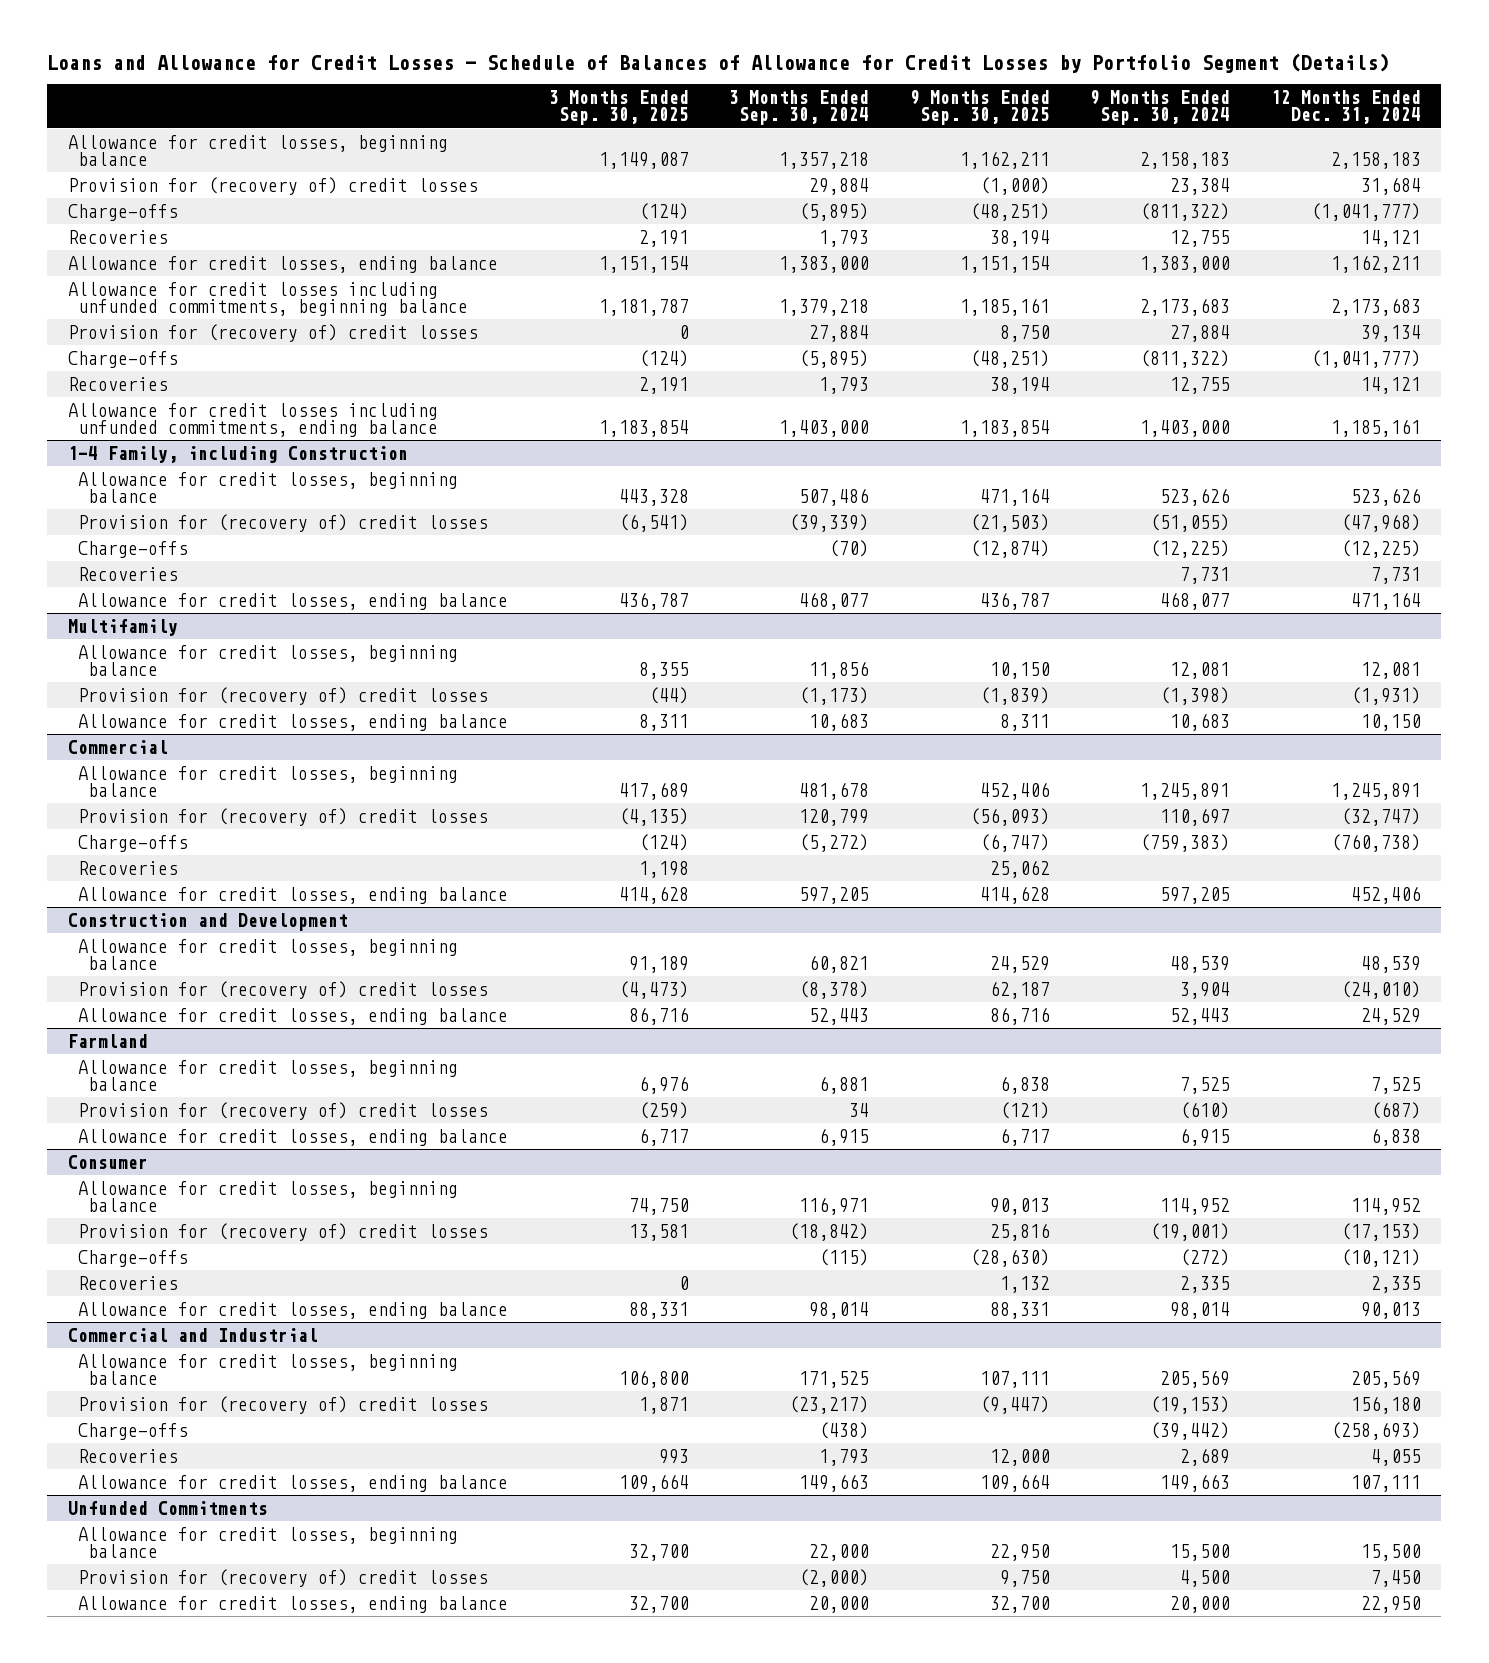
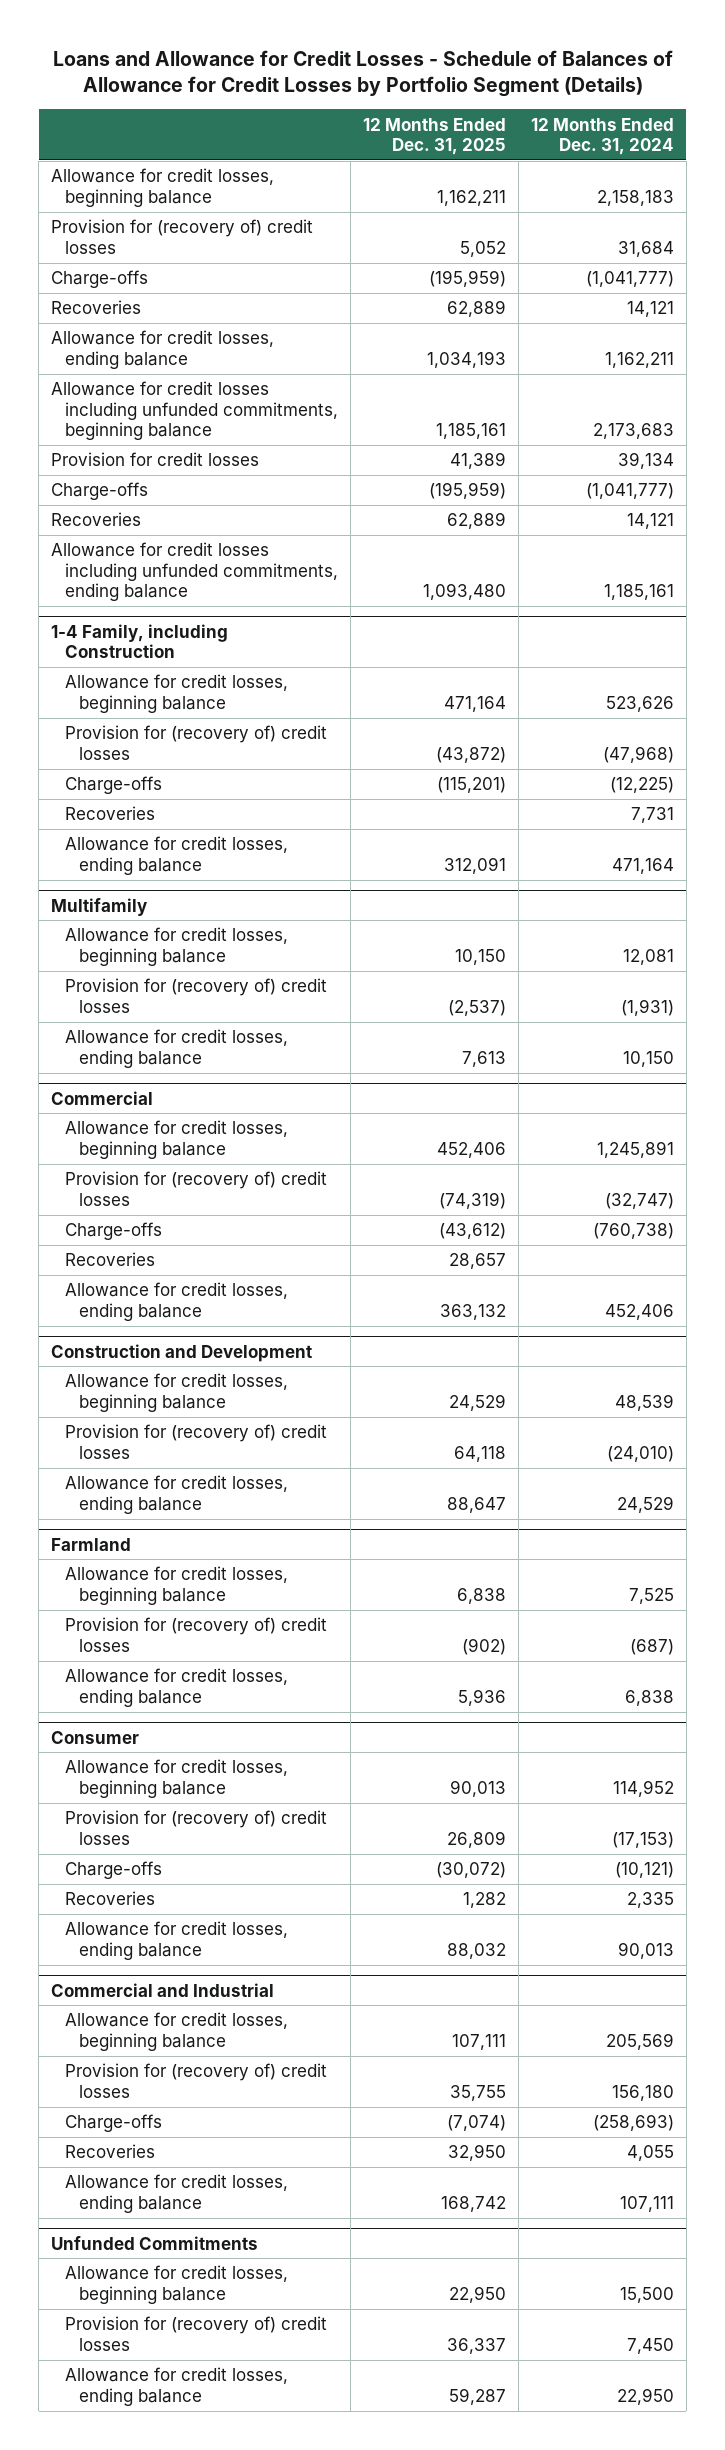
[548,89,689,126] 3 Months Ended Sep. 30, 2025 -> none
[729,89,870,126] 3 Months Ended Sep. 30, 2024 -> none
[909,89,1050,126] 9 Months Ended Sep. 30, 2025 -> none
[1090,89,1231,126] 9 Months Ended Sep. 30, 2024 -> none
none -> [362,117,506,156] 12 Months Ended Dec. 31, 2025
[67,323,478,342] Provision for (recovery of) credit losses -> [51,452,260,467] Provision for credit losses

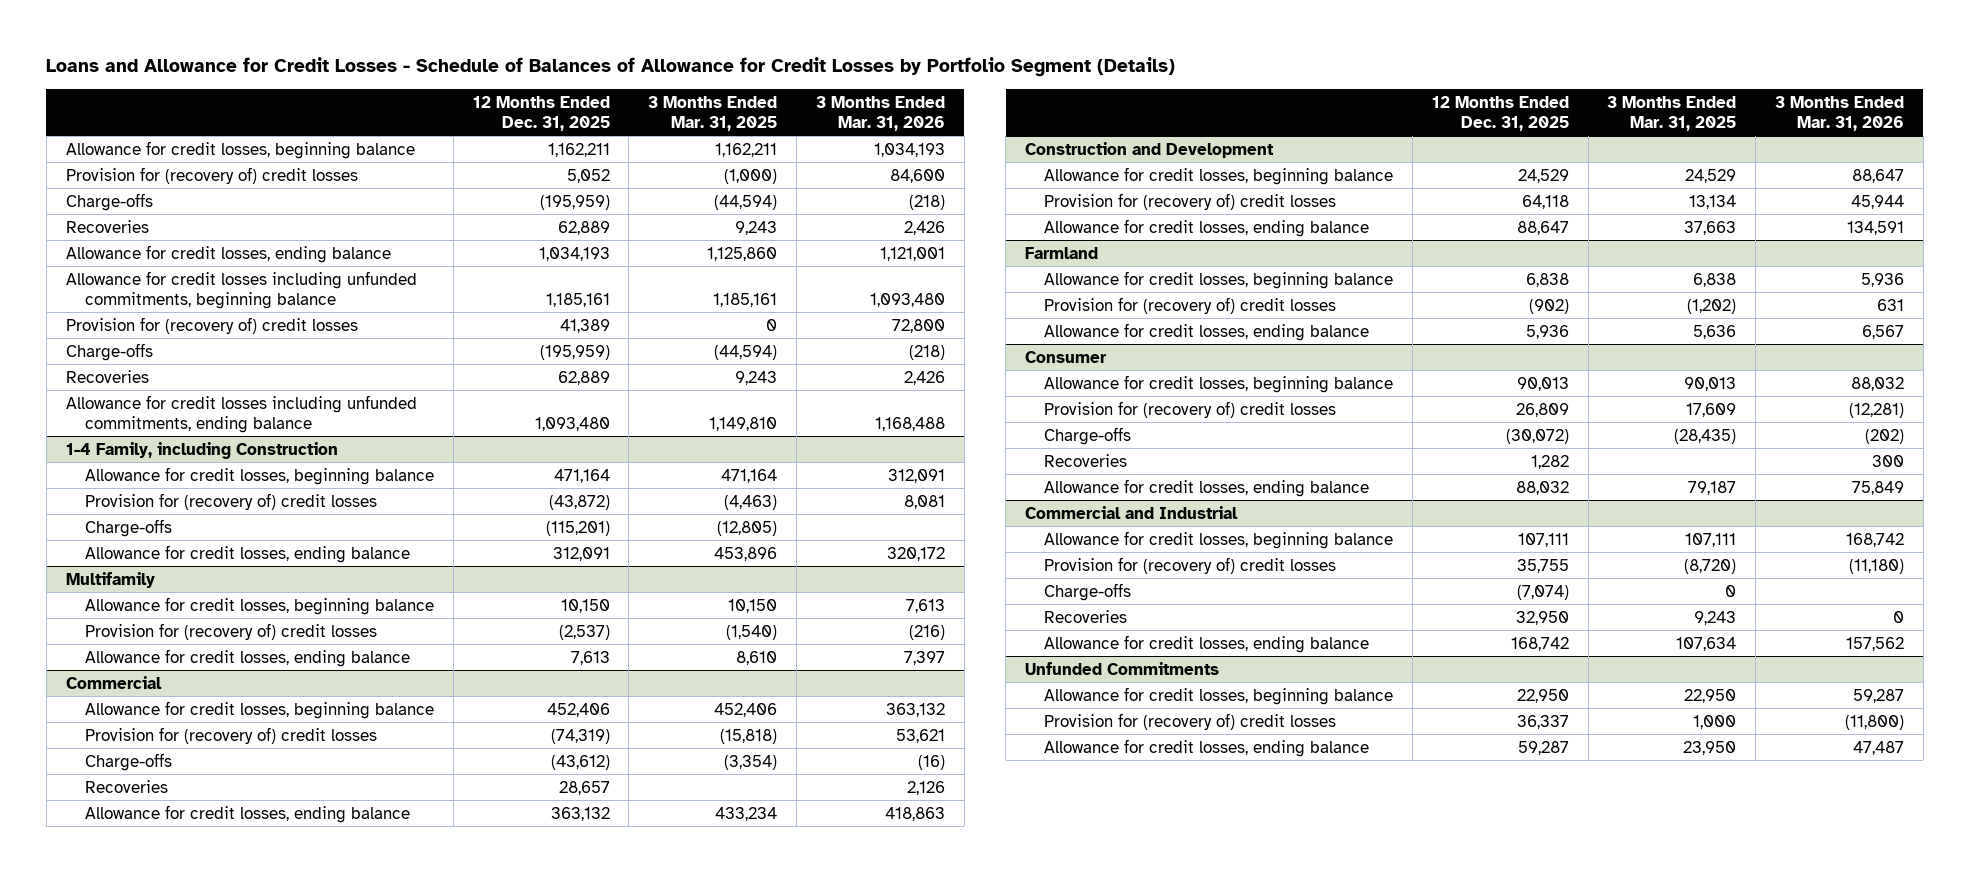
[530,117,674,156] 12 Months Ended Dec. 31, 2024 -> none
none -> [648,95,778,131] 3 Months Ended Mar. 31, 2025
none -> [815,95,945,131] 3 Months Ended Mar. 31, 2026
[51,452,260,467] Provision for credit losses -> [65,316,358,334] Provision for (recovery of) credit losses
[64,806,155,821] Recoveries -> none

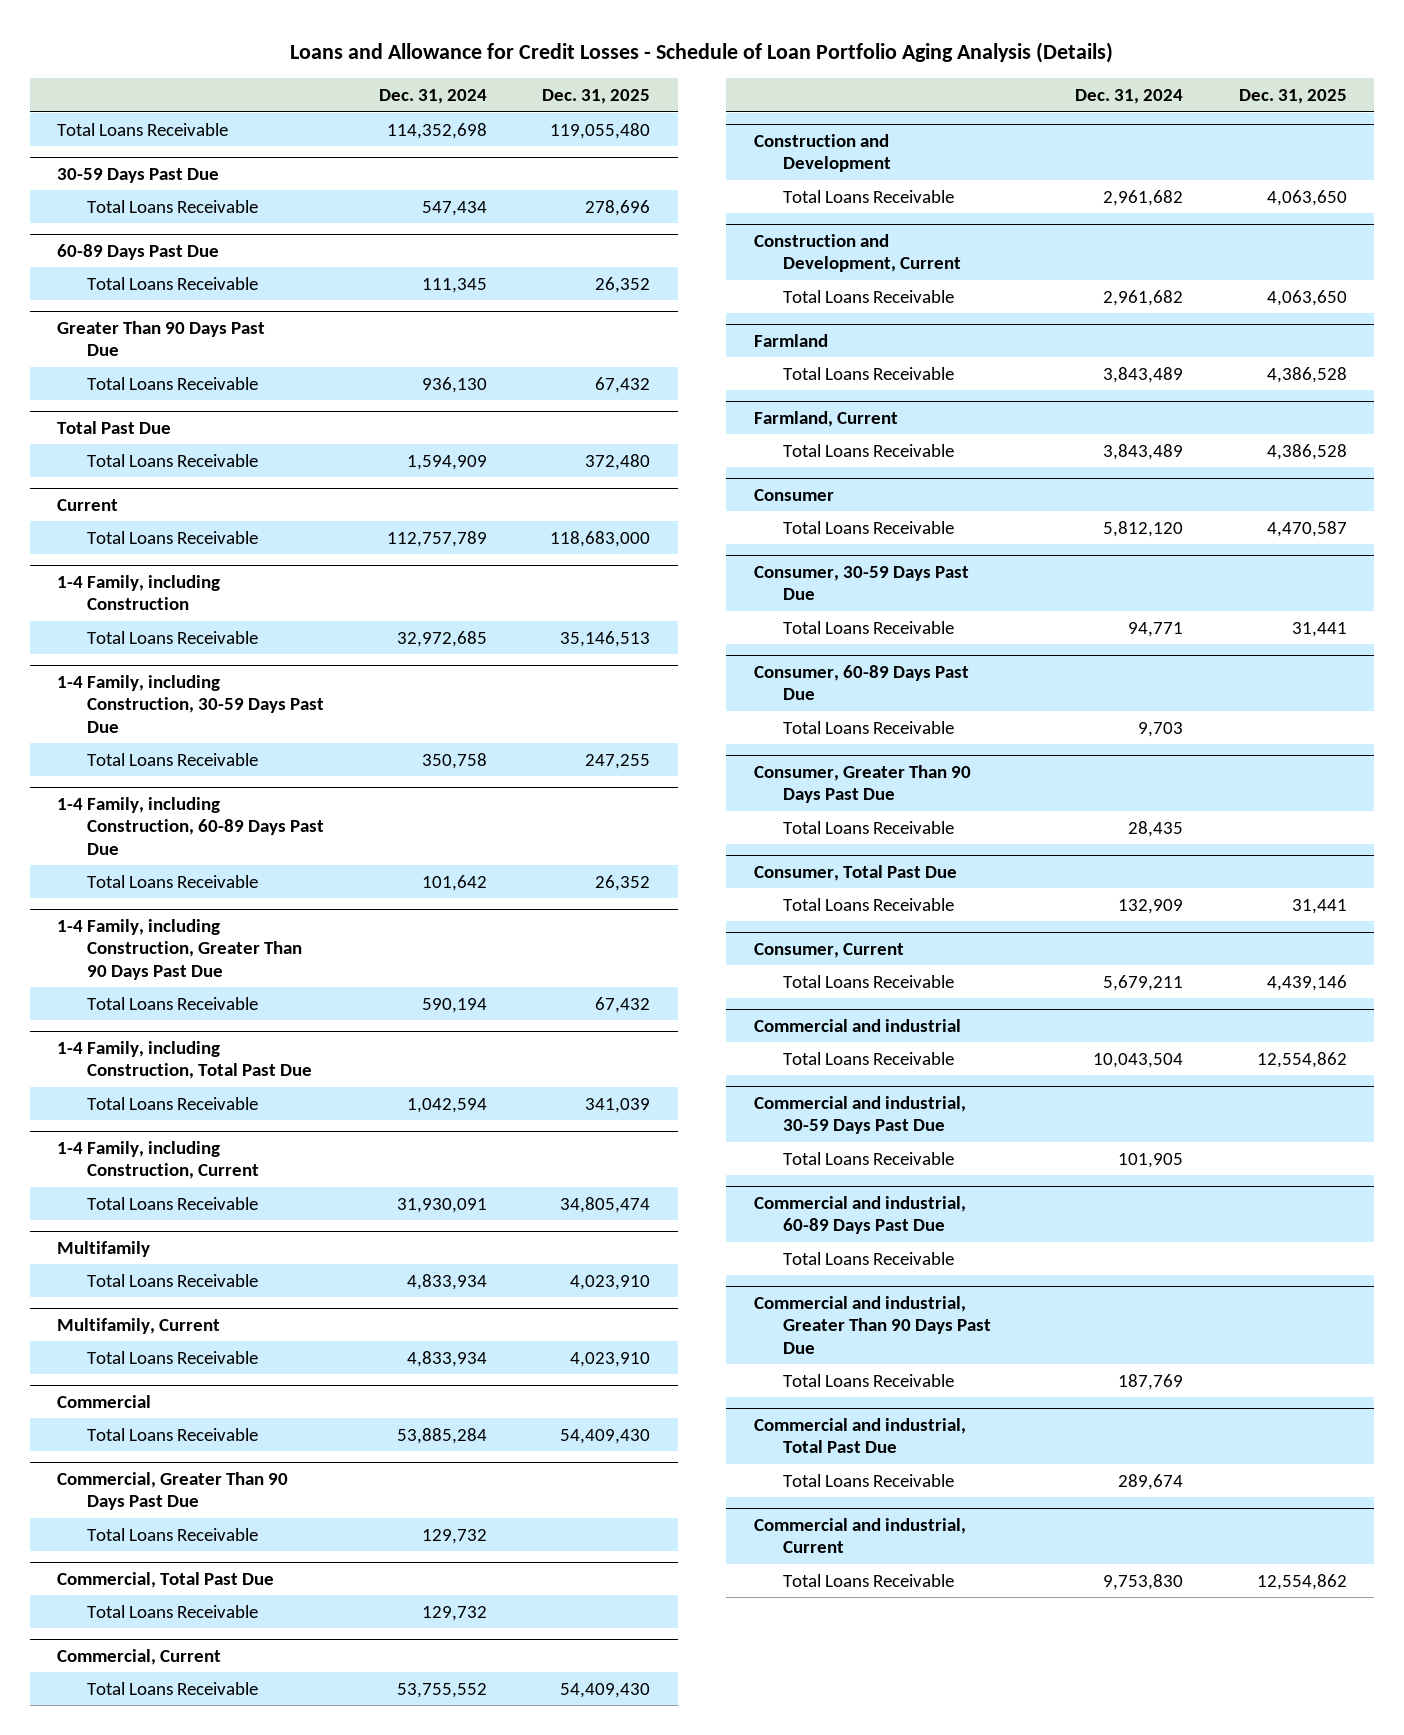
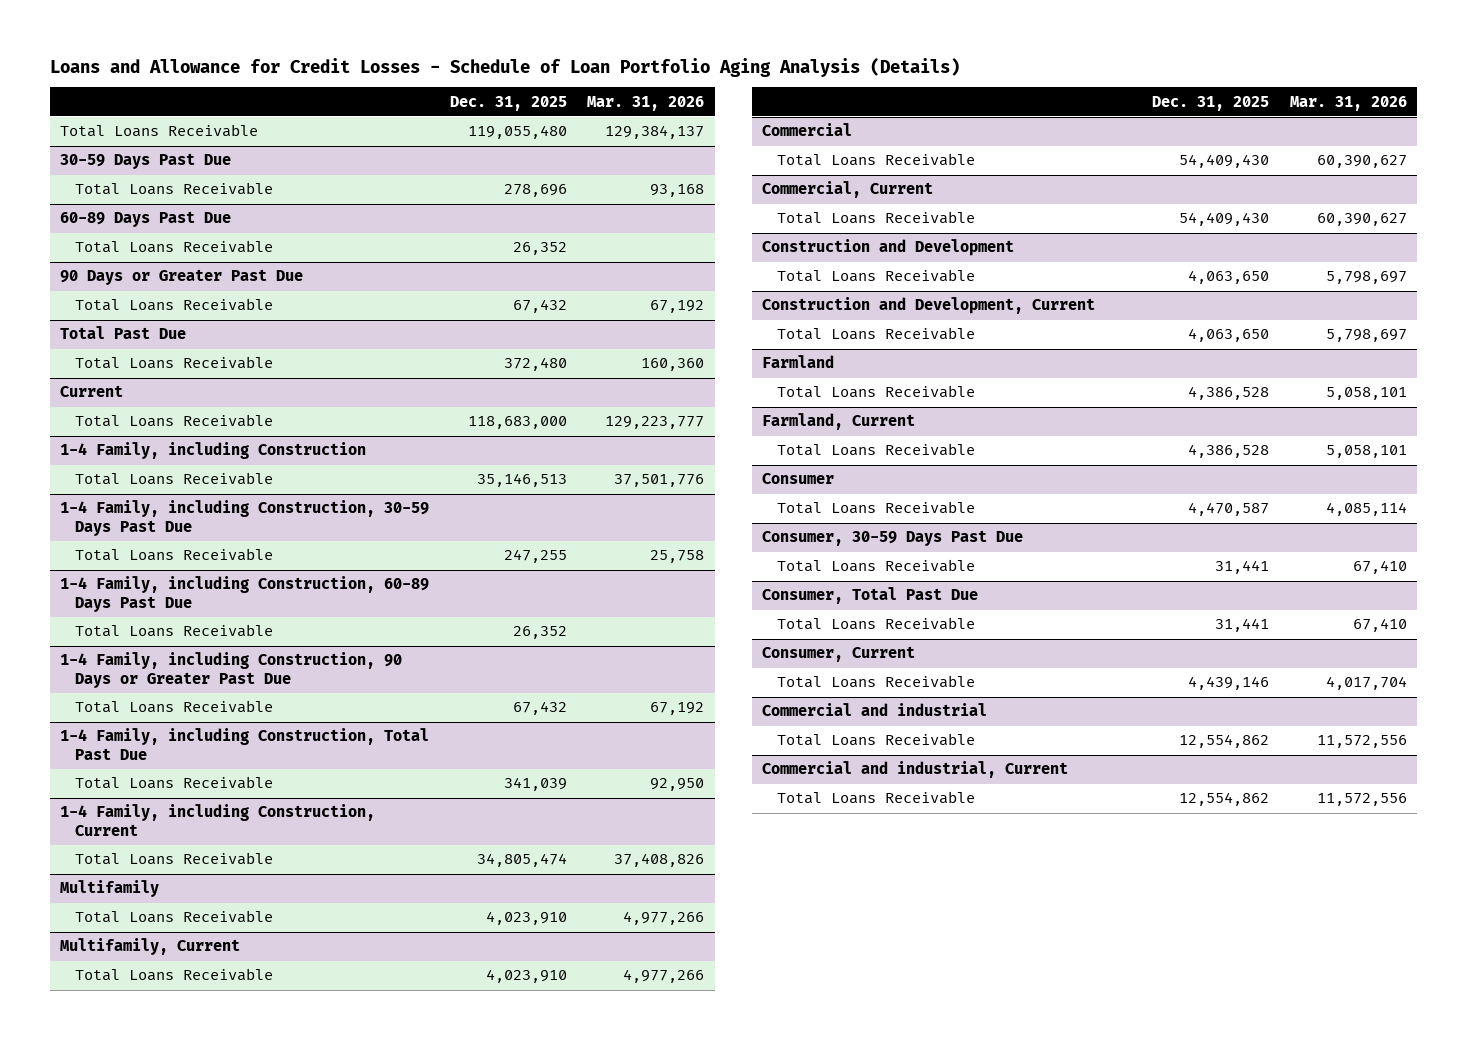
[379,89,488,105] Dec. 31, 2024 -> none
none -> [587,95,705,111] Mar. 31, 2026
[57,320,266,357] Greater Than 90 Days Past Due -> [59,269,303,286] 90 Days or Greater Past Due
[57,918,302,980] 1-4 Family, including Construction, Greater Than 90 Days Past Due -> [59,652,402,688] 1-4 Family, including Construction, 90 Days or Greater Past Due
[57,1471,289,1511] Commercial, Greater Than 90 Days Past Due -> none
[86,1527,258,1541] Total Loans Receivable -> none
[57,1571,275,1588] Commercial, Total Past Due -> none
[86,1604,258,1618] Total Loans Receivable -> none
[753,664,969,701] Consumer, 60-89 Days Past Due -> none
[782,720,954,734] Total Loans Receivable -> none
[753,764,971,804] Consumer, Greater Than 90 Days Past Due -> none
[782,820,954,834] Total Loans Receivable -> none
[753,1095,966,1135] Commercial and industrial, 30-59 Days Past Due -> none
[782,1151,954,1165] Total Loans Receivable -> none
[753,1195,966,1235] Commercial and industrial, 60-89 Days Past Due -> none
[782,1251,954,1265] Total Loans Receivable -> none
[753,1295,991,1354] Commercial and industrial, Greater Than 90 Days Past Due -> none
[782,1373,954,1387] Total Loans Receivable -> none
[753,1417,966,1454] Commercial and industrial, Total Past Due -> none
[782,1473,954,1487] Total Loans Receivable -> none

